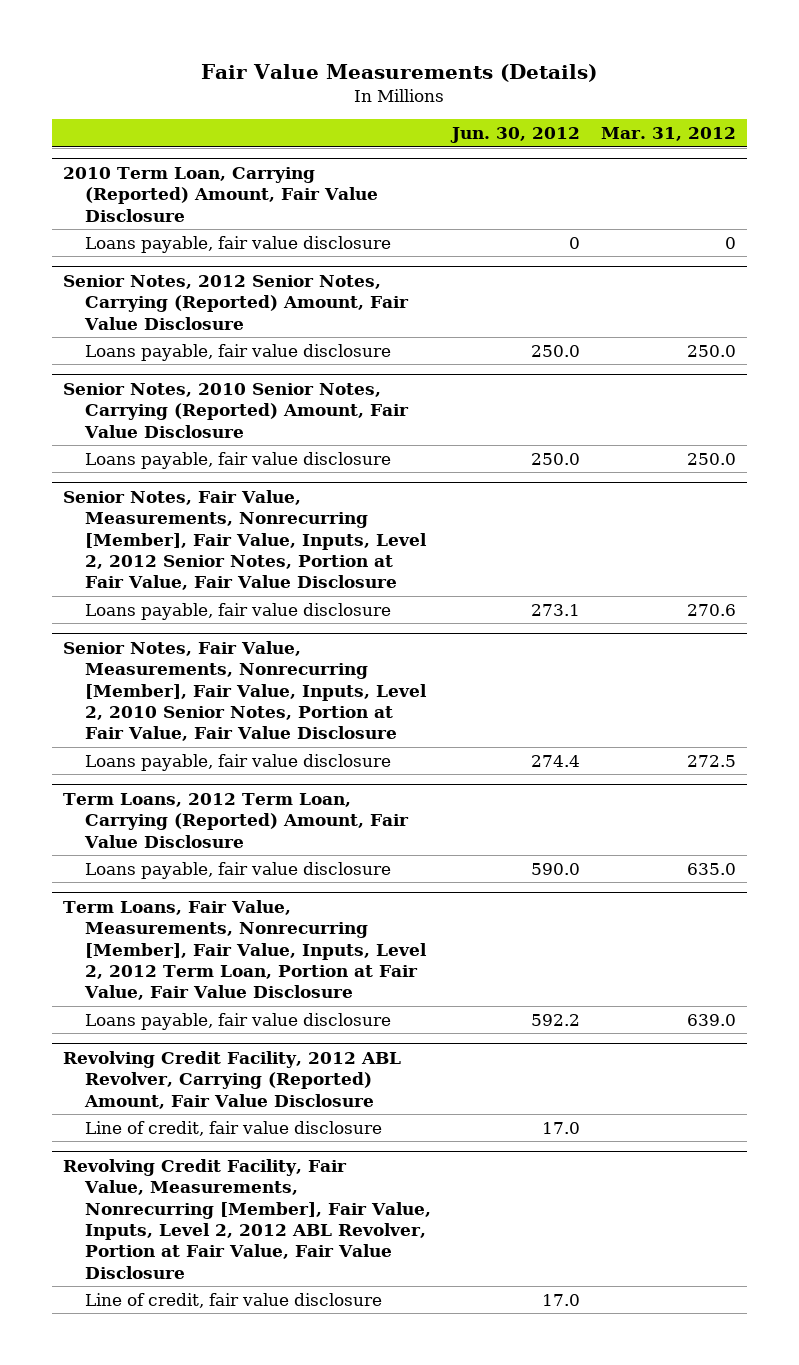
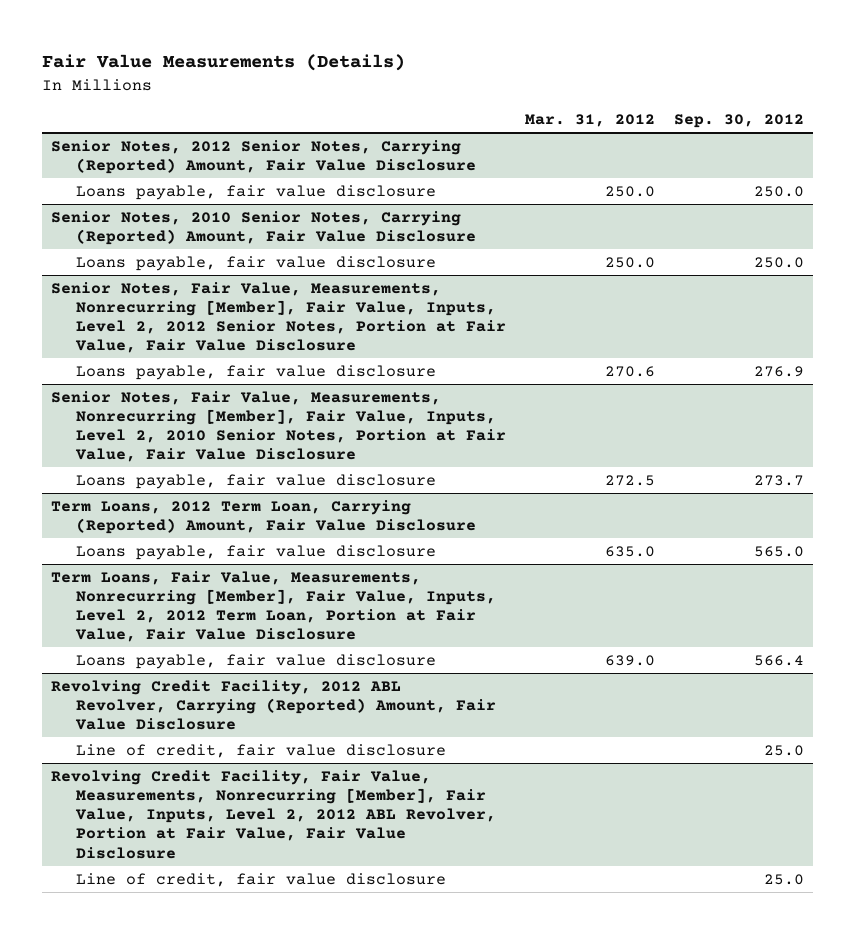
[450,127,581,144] Jun. 30, 2012 -> none
none -> [673,114,804,129] Sep. 30, 2012
[62,166,379,222] 2010 Term Loan, Carrying (Reported) Amount, Fair Value Disclosure -> none
[85,235,392,253] Loans payable, fair value disclosure -> none

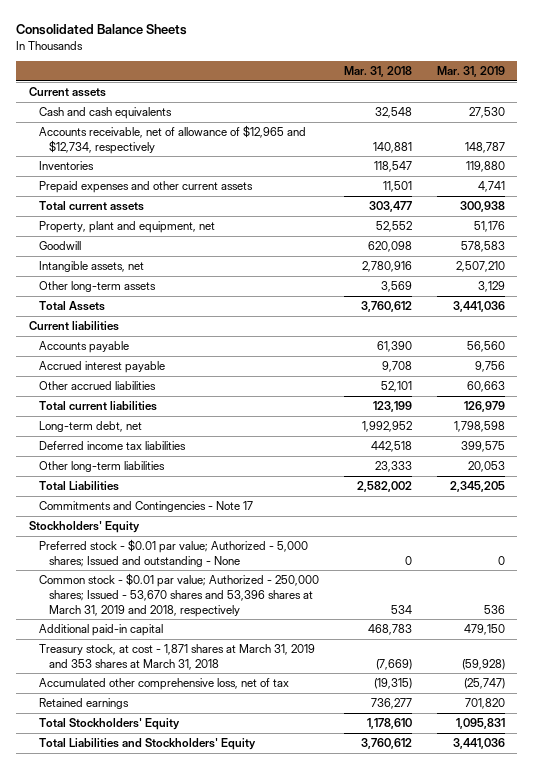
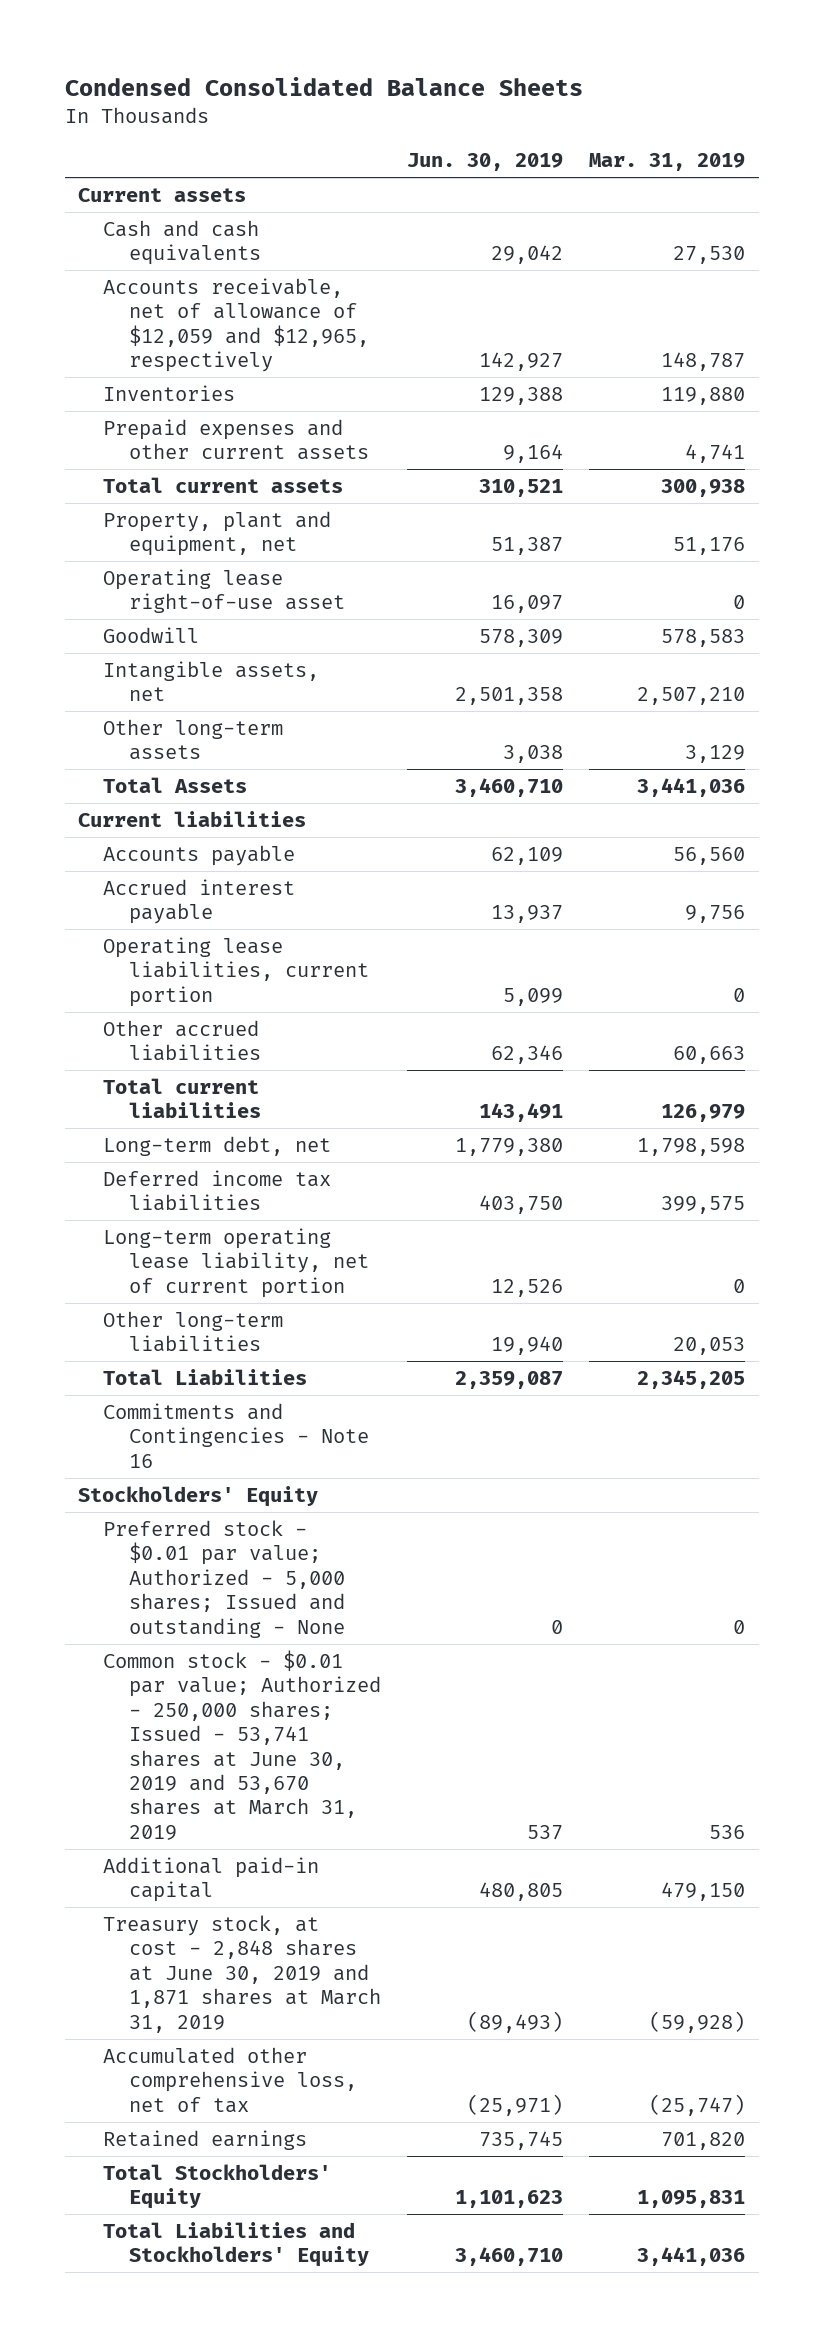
[16,24,188,36] Consolidated Balance Sheets -> [64,77,583,97] Condensed Consolidated Balance Sheets
[343,66,412,78] Mar. 31, 2018 -> none
none -> [407,153,564,172] Jun. 30, 2019
[38,125,306,154] Accounts receivable, net of allowance of $12,965 and $12,734, respectively -> [103,278,369,373] Accounts receivable, net of allowance of $12,059 and $12,965, respectively
none -> [103,569,345,614] Operating lease right-of-use asset
none -> [103,937,369,1007] Operating lease liabilities, current portion
none -> [103,1228,369,1298] Long-term operating lease liability, net of current portion
[38,501,253,513] Commitments and Contingencies - Note 17 -> [103,1403,369,1468] Commitments and Contingencies - Note 16
[38,573,319,617] Common stock - $0.01 par value; Authorized - 250,000 shares; Issued - 53,670 shares and 53,396 shares at March 31, 2019 and 2018, respectively -> [103,1650,381,1840] Common stock - $0.01 par value; Authorized - 250,000 shares; Issued - 53,741 shares at June 30, 2019 and 53,670 shares at March 31, 2019
[38,644,315,670] Treasury stock, at cost - 1,871 shares at March 31, 2019 and 353 shares at March 31, 2018 -> [103,1915,381,2033] Treasury stock, at cost - 2,848 shares at June 30, 2019 and 1,871 shares at March 31, 2019

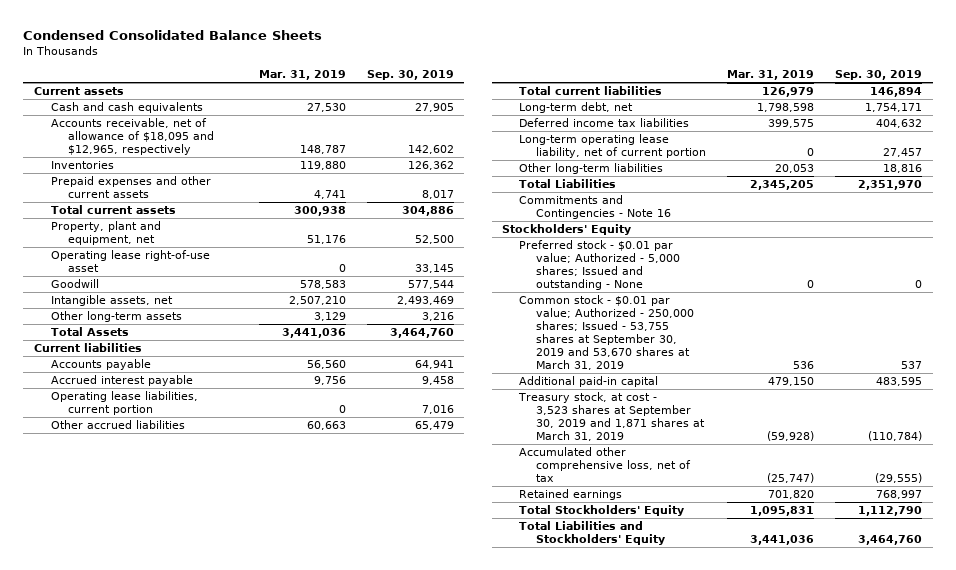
[407,153,564,172] Jun. 30, 2019 -> none
none -> [366,70,454,81] Sep. 30, 2019
[103,278,369,373] Accounts receivable, net of allowance of $12,059 and $12,965, respectively -> [50,117,214,156] Accounts receivable, net of allowance of $18,095 and $12,965, respectively
[103,1650,381,1840] Common stock - $0.01 par value; Authorized - 250,000 shares; Issued - 53,741 shares at June 30, 2019 and 53,670 shares at March 31, 2019 -> [519,294,695,371] Common stock - $0.01 par value; Authorized - 250,000 shares; Issued - 53,755 shares at September 30, 2019 and 53,670 shares at March 31, 2019
[103,1915,381,2033] Treasury stock, at cost - 2,848 shares at June 30, 2019 and 1,871 shares at March 31, 2019 -> [518,391,706,442] Treasury stock, at cost - 3,523 shares at September 30, 2019 and 1,871 shares at March 31, 2019

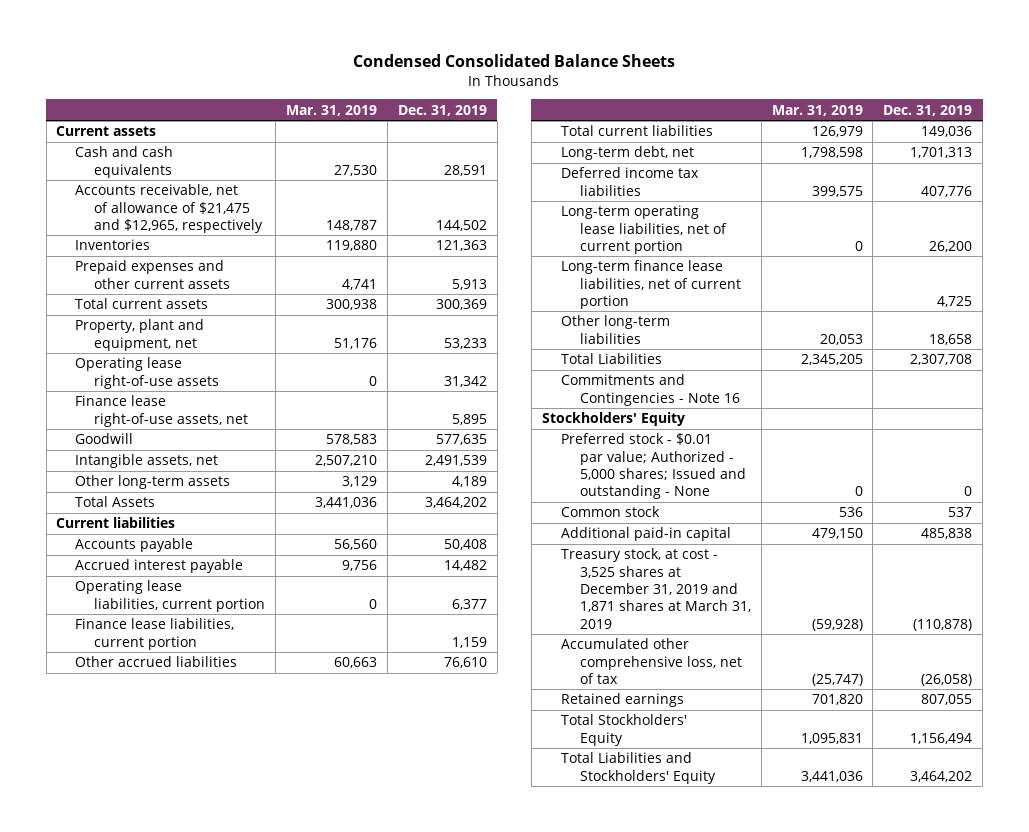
[366,70,454,81] Sep. 30, 2019 -> none
none -> [397,104,487,116] Dec. 31, 2019
[50,117,214,156] Accounts receivable, net of allowance of $18,095 and $12,965, respectively -> [75,184,264,233] Accounts receivable, net of allowance of $21,475 and $12,965, respectively
[50,249,210,273] Operating lease right-of-use asset -> [75,357,220,389] Operating lease right-of-use assets
none -> [75,395,249,427] Finance lease right-of-use assets, net
none -> [75,618,235,650] Finance lease liabilities, current portion
[519,133,707,159] Long-term operating lease liability, net of current portion -> [560,205,727,254] Long-term operating lease liabilities, net of current portion
none -> [560,260,741,309] Long-term finance lease liabilities, net of current portion
[519,294,695,371] Common stock - $0.01 par value; Authorized - 250,000 shares; Issued - 53,755 shares at September 30, 2019 and 53,670 shares at March 31, 2019 -> [560,506,660,518] Common stock
[518,391,706,442] Treasury stock, at cost - 3,523 shares at September 30, 2019 and 1,871 shares at March 31, 2019 -> [560,548,751,629] Treasury stock, at cost - 3,525 shares at December 31, 2019 and 1,871 shares at March 31, 2019

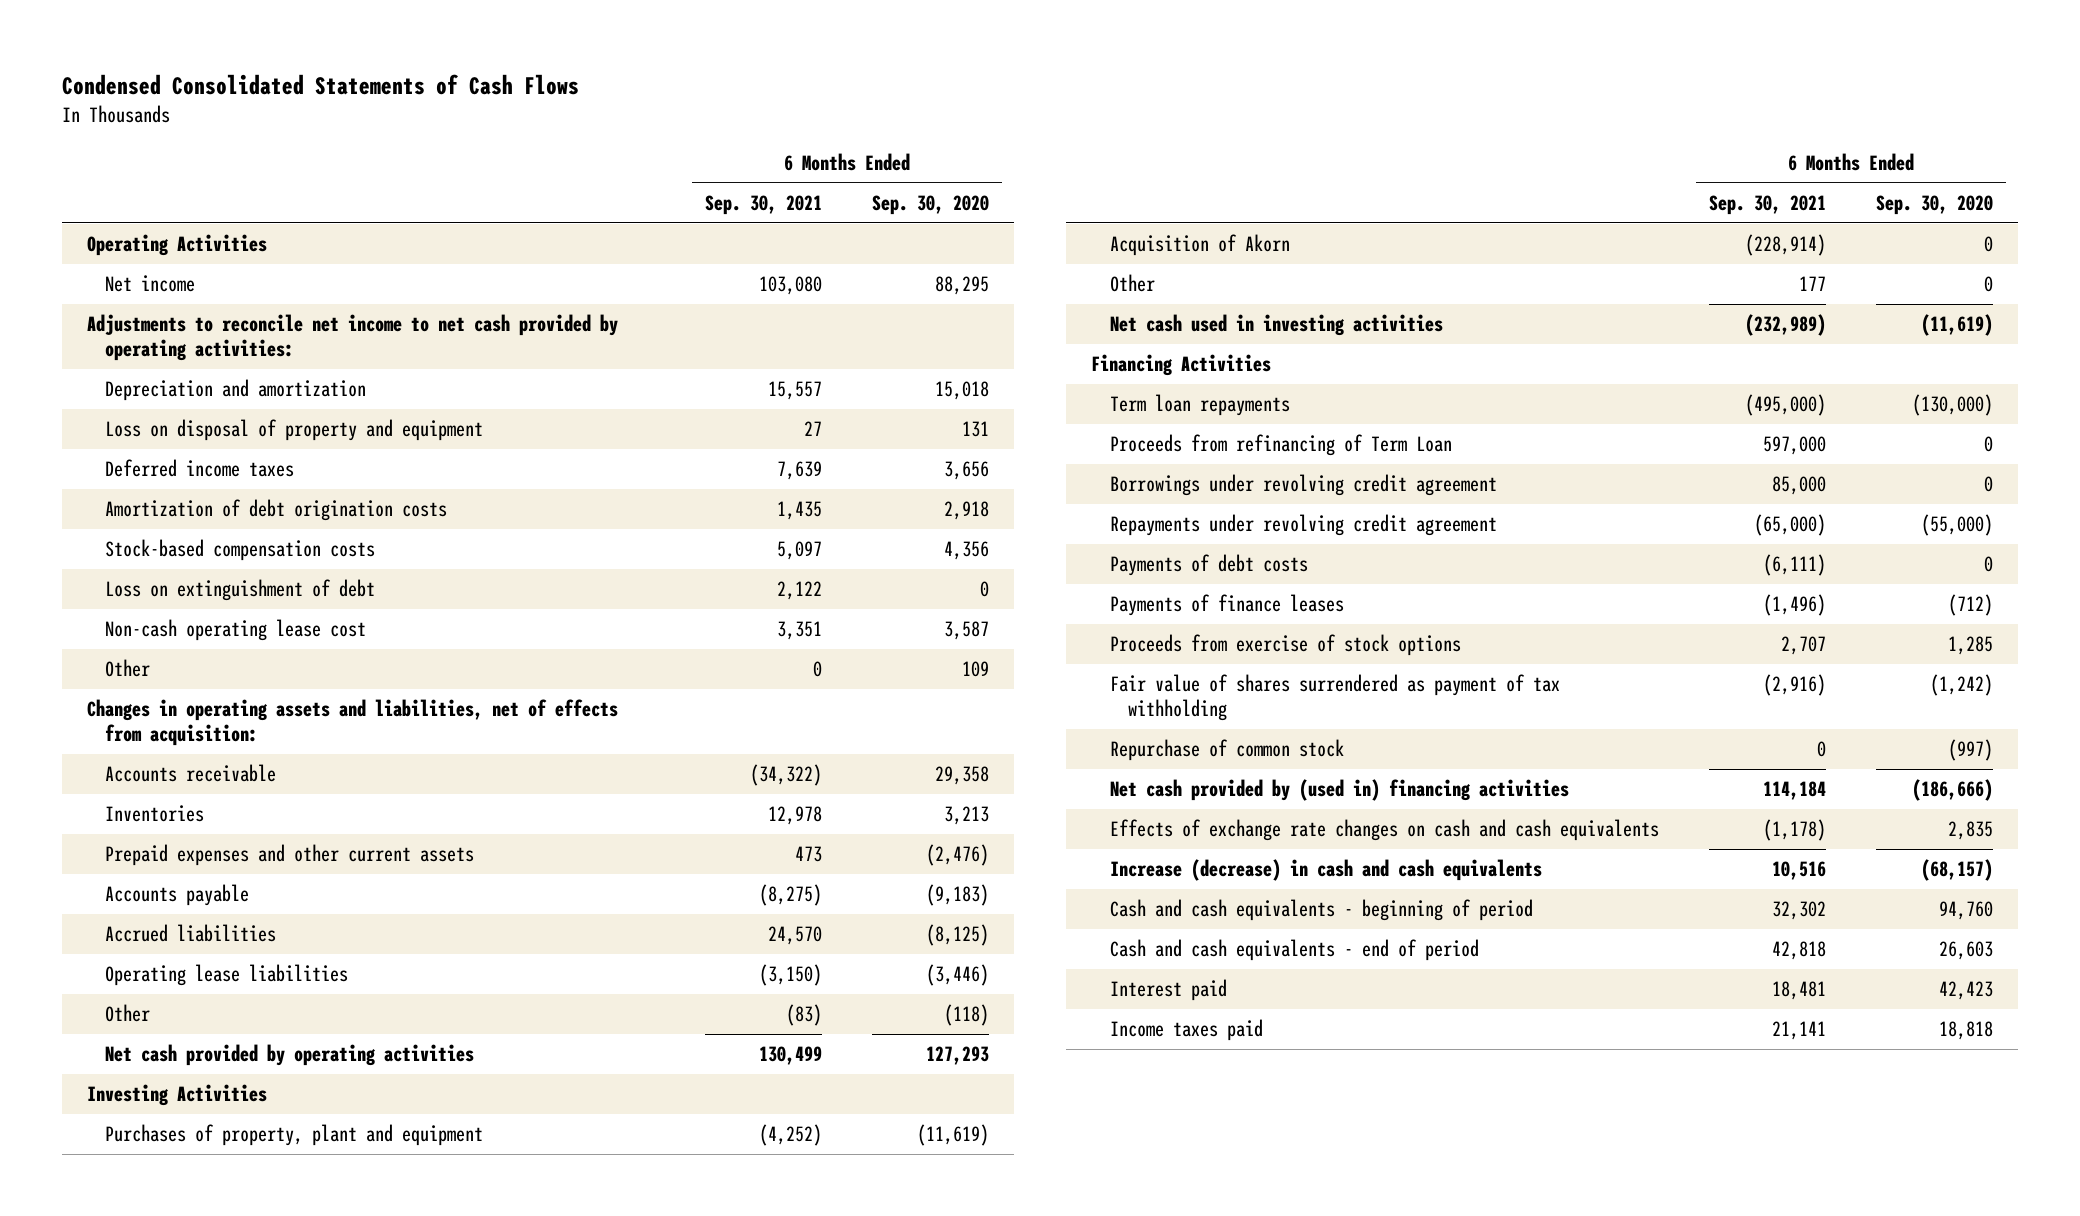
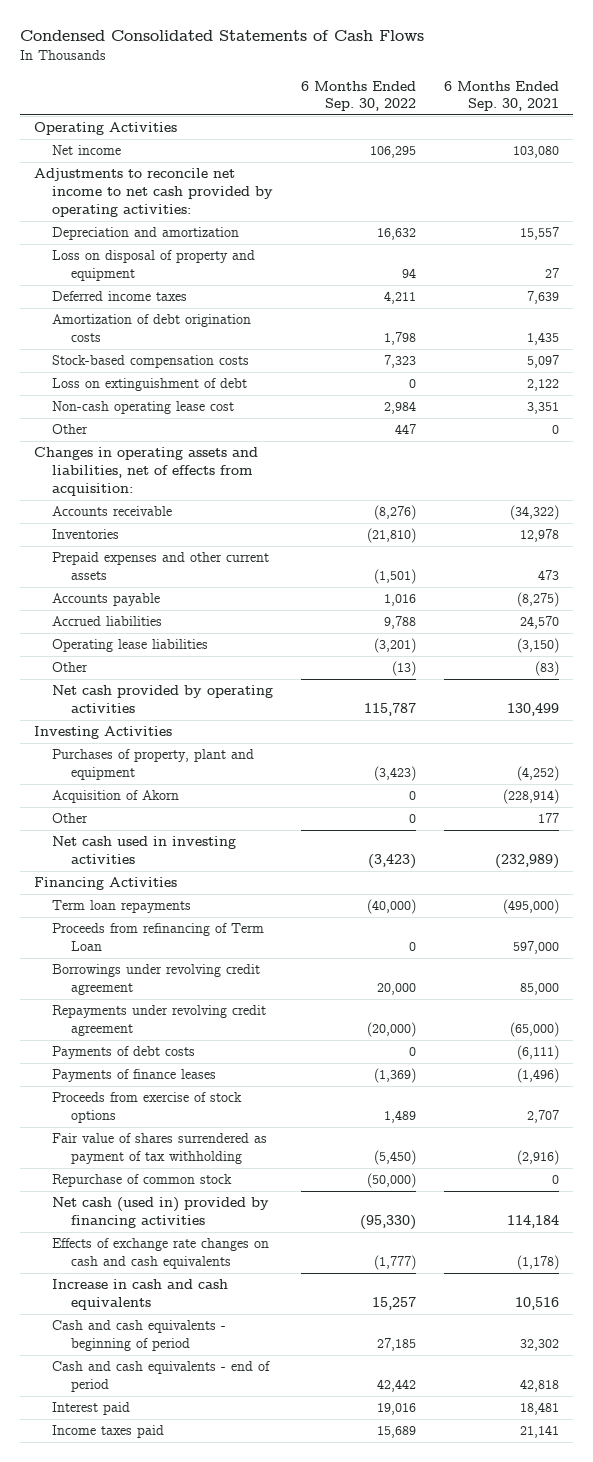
[872,194,990,215] Sep. 30, 2020 -> none
none -> [301,80,417,112] 6 Months Ended Sep. 30, 2022
[1109,779,1569,802] Net cash provided by (used in) financing activities -> [52,1197,270,1229] Net cash (used in) provided by financing activities
[1109,859,1542,882] Increase (decrease) in cash and cash equivalents -> [52,1279,229,1311] Increase in cash and cash equivalents

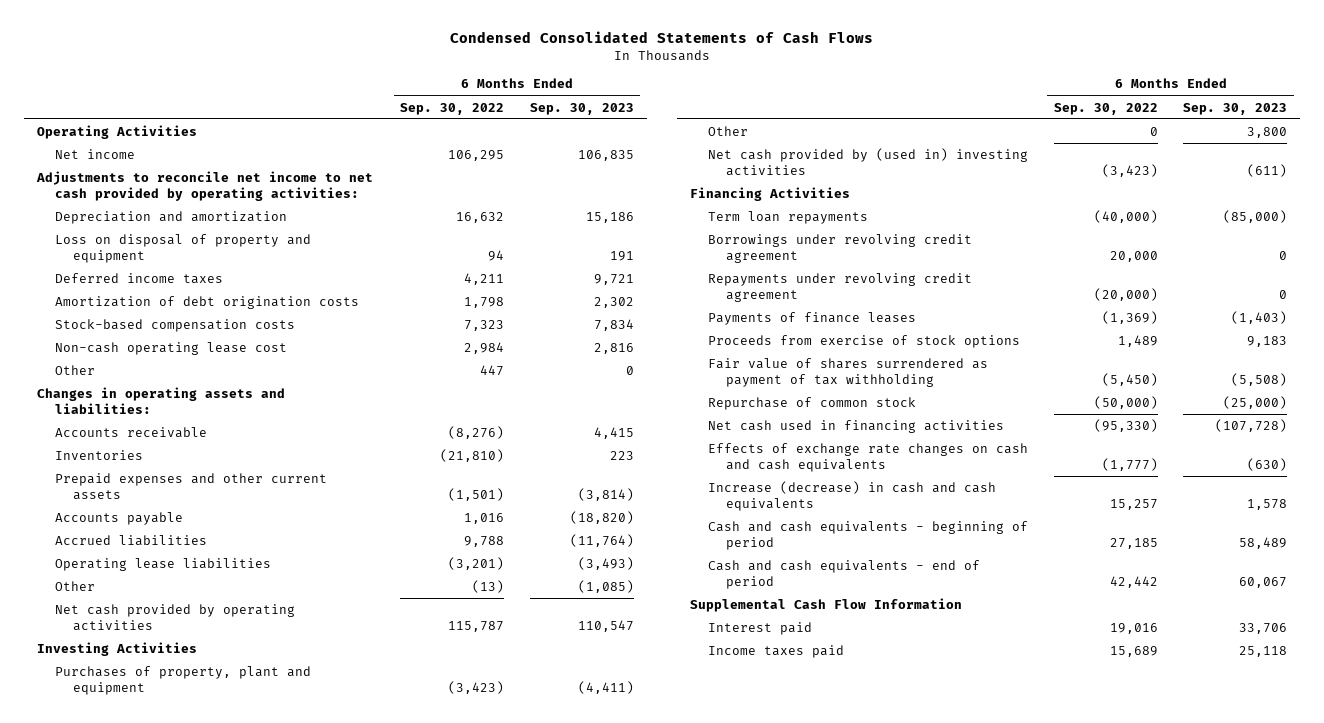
[444,80,560,112] 6 Months Ended Sep. 30, 2021 -> none
none -> [529,102,634,115] Sep. 30, 2023
[52,378,248,392] Loss on extinguishment of debt -> none
[33,447,258,496] Changes in operating assets and liabilities, net of effects from acquisition: -> [36,387,285,414] Changes in operating assets and liabilities:
[52,790,180,804] Acquisition of Akorn -> none
[52,836,237,865] Net cash used in investing activities -> [708,148,1029,176] Net cash provided by (used in) investing activities
[52,923,265,952] Proceeds from refinancing of Term Loan -> none
[52,1046,196,1060] Payments of debt costs -> none
[52,1197,270,1229] Net cash (used in) provided by financing activities -> [708,420,1005,434] Net cash used in financing activities
[52,1279,229,1311] Increase in cash and cash equivalents -> [708,481,997,511] Increase (decrease) in cash and cash equivalents
none -> [690,598,963,613] Supplemental Cash Flow Information

